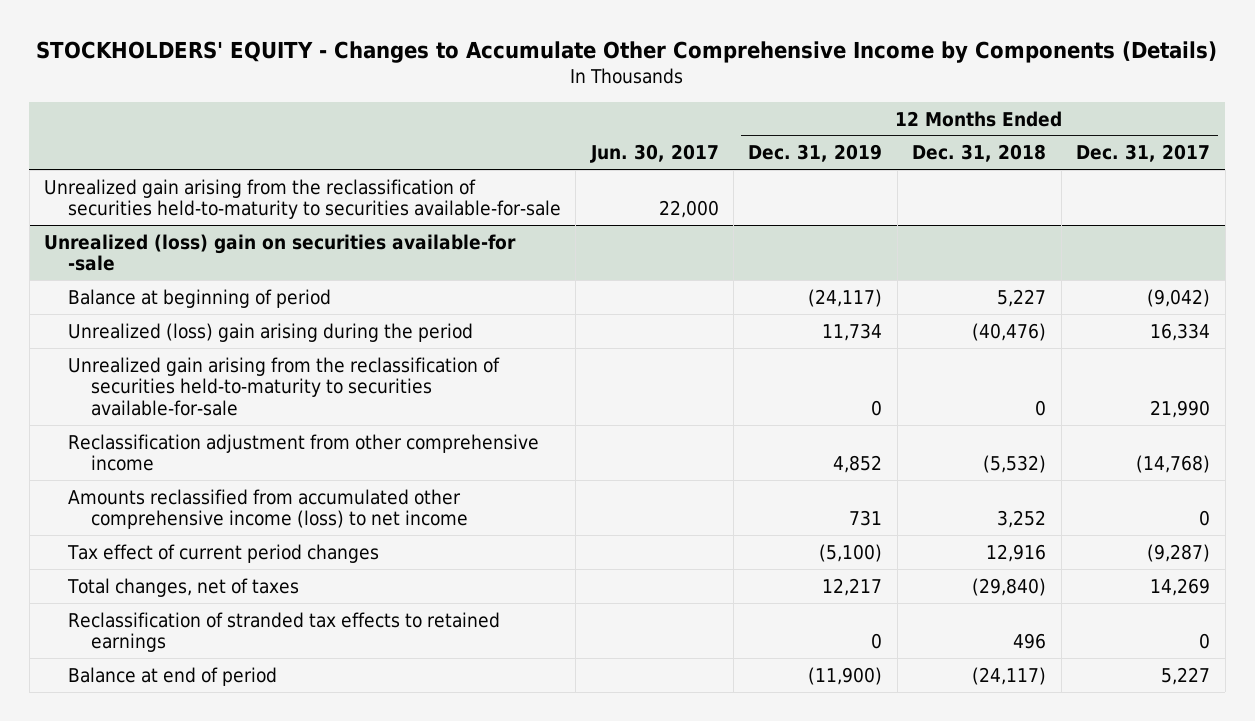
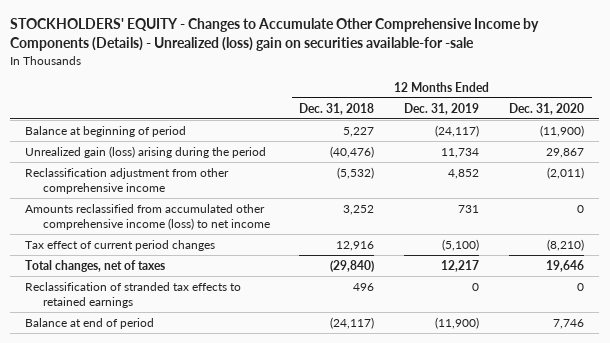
[36,41,1218,64] STOCKHOLDERS' EQUITY - Changes to Accumulate Other Comprehensive Income by Components (Details) -> [10,18,540,52] STOCKHOLDERS' EQUITY - Changes to Accumulate Other Comprehensive Income by Components (Details) - Unrealized (loss) gain on securities available-for -sale
[589,144,719,164] Jun. 30, 2017 -> none
[1076,144,1211,163] Dec. 31, 2017 -> none
none -> [509,102,585,115] Dec. 31, 2020
[44,178,561,220] Unrealized gain arising from the reclassification of securities held-to-maturity to securities available-for-sale -> none
[44,233,517,272] Unrealized (loss) gain on securities available-for -sale -> none
[67,356,500,417] Unrealized gain arising from the reclassification of securities held-to-maturity to securities available-for-sale -> none
[67,322,473,342] Unrealized (loss) gain arising during the period -> [25,145,267,158] Unrealized gain (loss) arising during the period

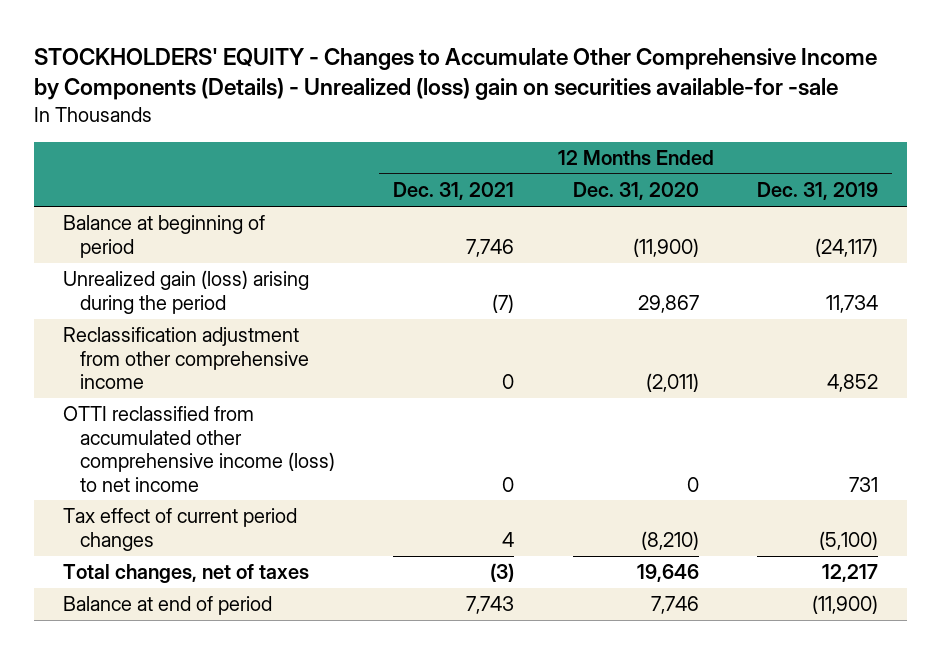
[299,102,375,115] Dec. 31, 2018 -> none
none -> [393,182,515,201] Dec. 31, 2021
[25,203,270,230] Amounts reclassified from accumulated other comprehensive income (loss) to net income -> [63,406,336,492] OTTI reclassified from accumulated other comprehensive income (loss) to net income
[25,281,242,308] Reclassification of stranded tax effects to retained earnings -> none

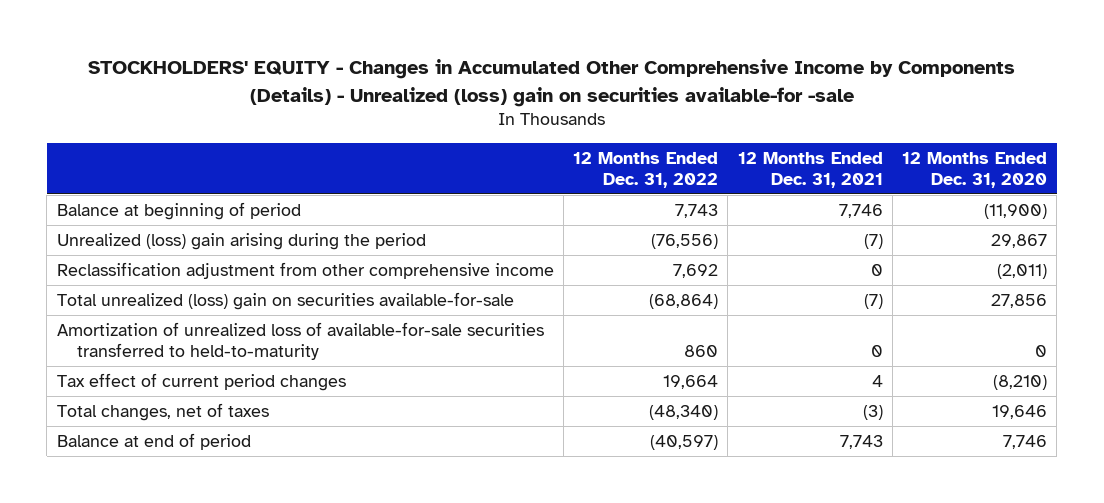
[33,47,877,101] STOCKHOLDERS' EQUITY - Changes to Accumulate Other Comprehensive Income by Components (Details) - Unrealized (loss) gain on securities available-for -sale -> [87,59,1015,107] STOCKHOLDERS' EQUITY - Changes in Accumulated Other Comprehensive Income by Components (Details) - Unrealized (loss) gain on securities available-for -sale
[756,182,878,201] Dec. 31, 2019 -> none
none -> [573,151,719,189] 12 Months Ended Dec. 31, 2022
[63,270,310,314] Unrealized gain (loss) arising during the period -> [56,232,426,250] Unrealized (loss) gain arising during the period
[63,406,336,492] OTTI reclassified from accumulated other comprehensive income (loss) to net income -> none
none -> [56,291,514,310] Total unrealized (loss) gain on securities available-for-sale
none -> [56,321,544,361] Amortization of unrealized loss of available-for-sale securities transferred to held-to-maturity

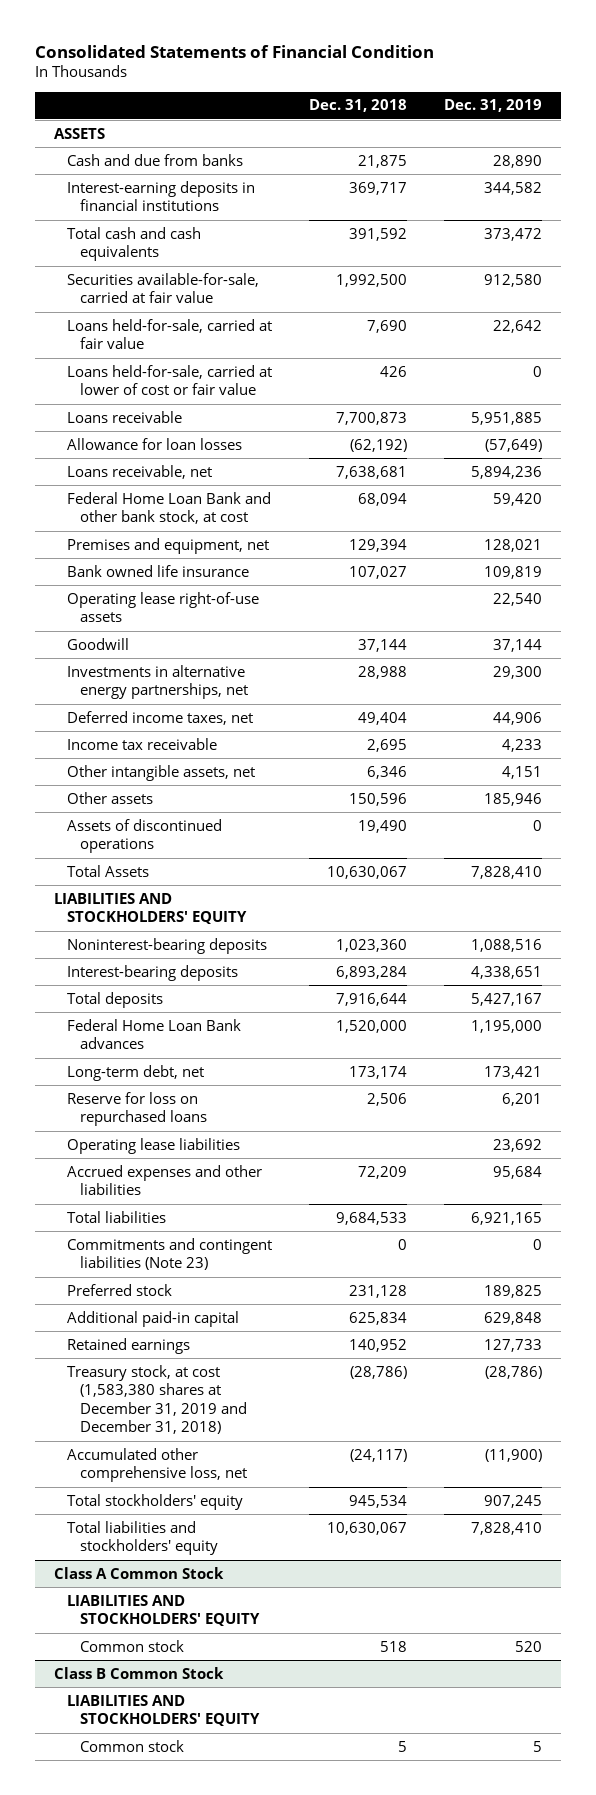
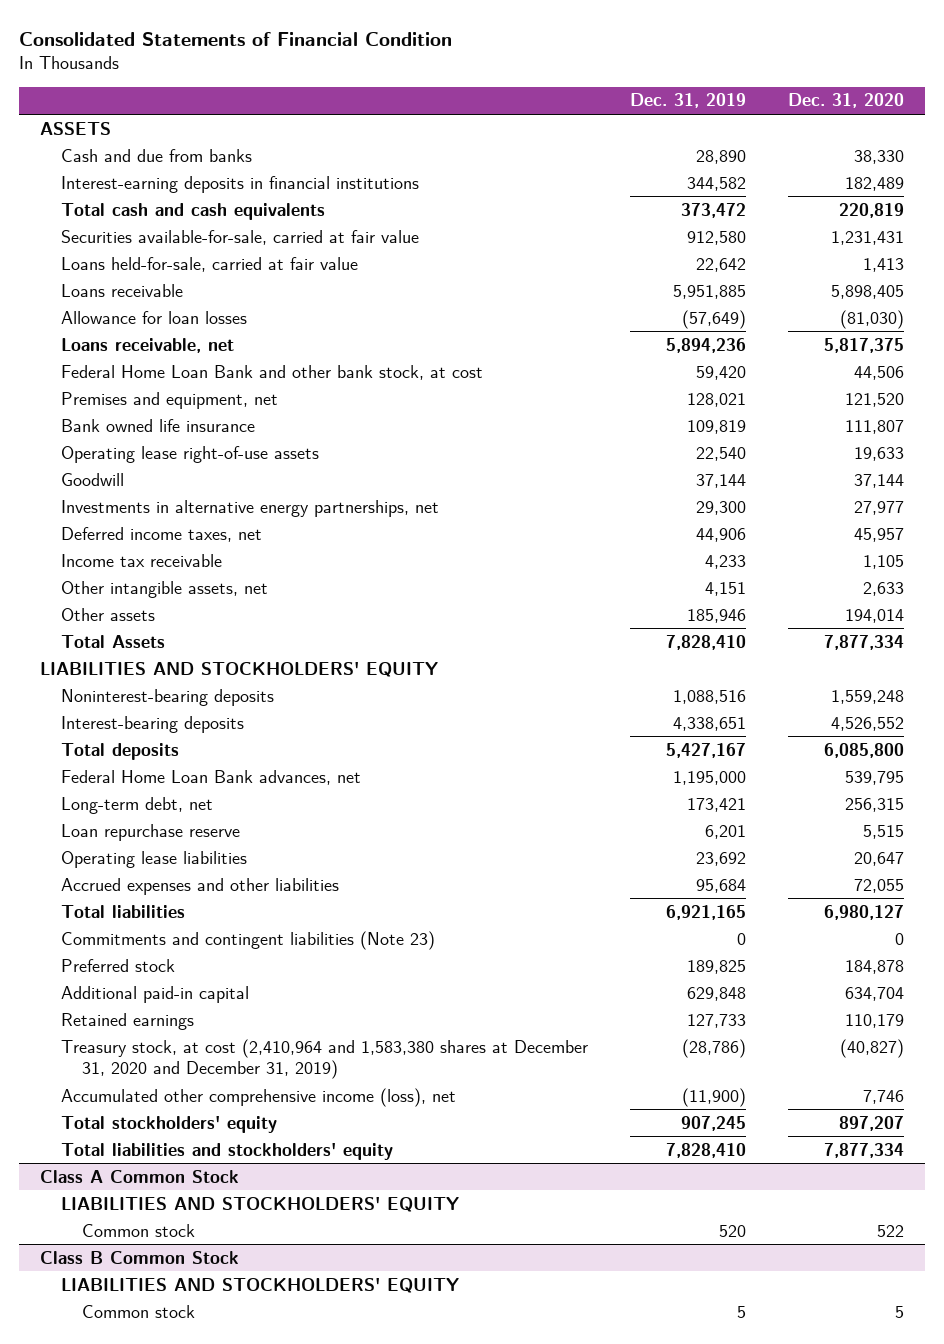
[309,99,408,113] Dec. 31, 2018 -> none
none -> [788,93,905,109] Dec. 31, 2020
[67,364,273,396] Loans held-for-sale, carried at lower of cost or fair value -> none
[67,818,223,854] Assets of discontinued operations -> none
[67,1018,242,1050] Federal Home Loan Bank advances -> [61,769,362,785] Federal Home Loan Bank advances, net
[67,1091,208,1127] Reserve for loss on repurchased loans -> [61,823,241,841] Loan repurchase reserve
[67,1364,248,1435] Treasury stock, at cost (1,583,380 shares at December 31, 2019 and December 31, 2018) -> [61,1038,589,1080] Treasury stock, at cost (2,410,964 and 1,583,380 shares at December 31, 2020 and December 31, 2019)
[67,1447,248,1483] Accumulated other comprehensive loss, net -> [61,1087,457,1107] Accumulated other comprehensive income (loss), net

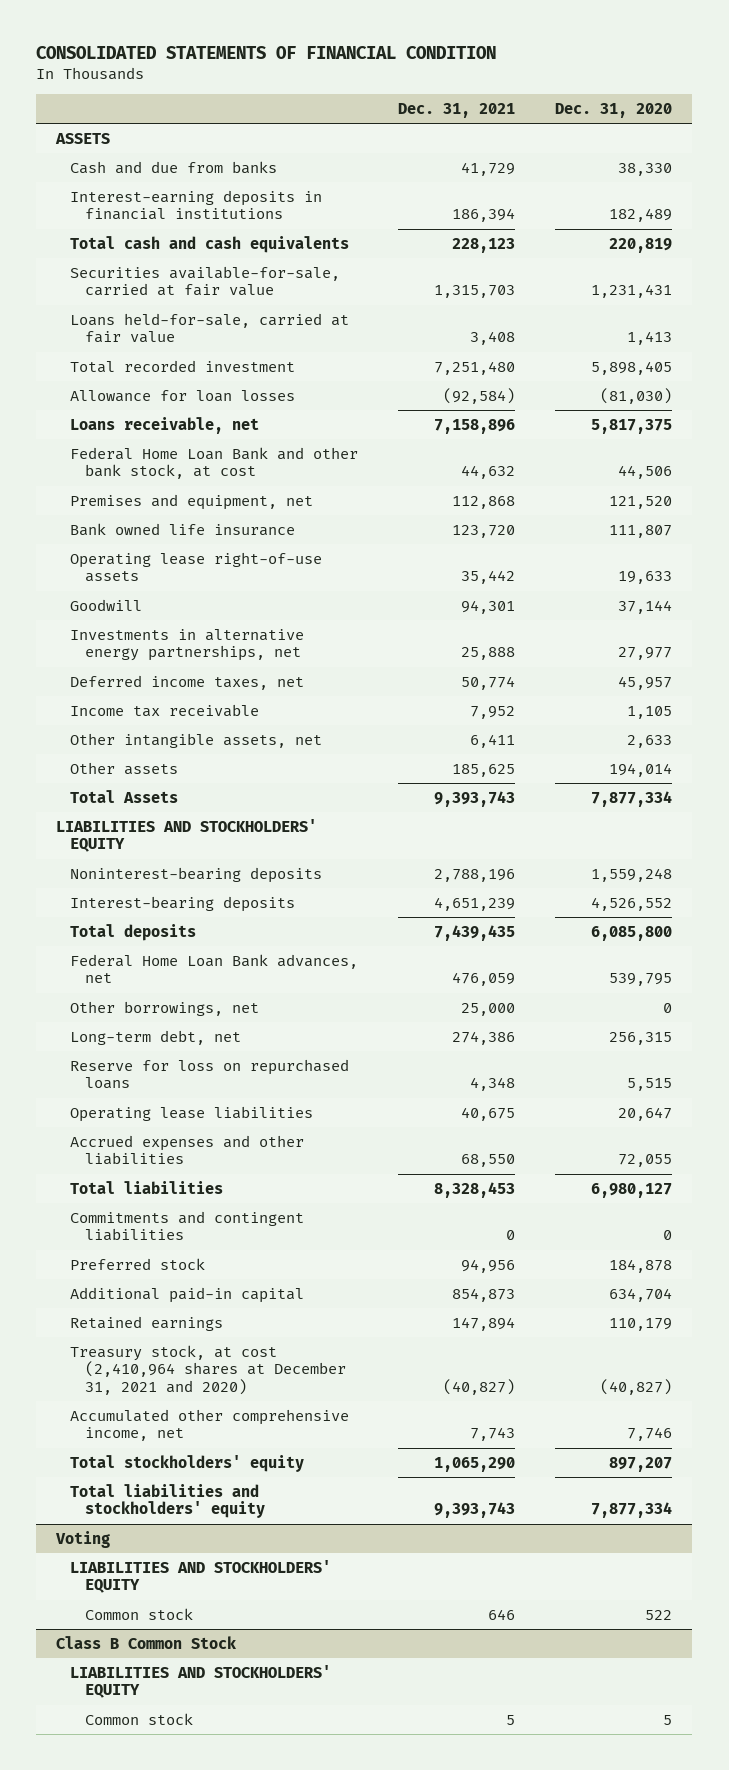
[19,32,453,47] Consolidated Statements of Financial Condition -> [36,46,497,60] CONSOLIDATED STATEMENTS OF FINANCIAL CONDITION
[630,93,747,109] Dec. 31, 2019 -> none
none -> [398,102,516,118] Dec. 31, 2021
[61,283,184,297] Loans receivable -> [70,359,296,373] Total recorded investment
none -> [70,1000,260,1016] Other borrowings, net
[61,823,241,841] Loan repurchase reserve -> [70,1058,350,1090] Reserve for loss on repurchased loans
[61,930,436,950] Commitments and contingent liabilities (Note 23) -> [70,1210,305,1242] Commitments and contingent liabilities
[61,1038,589,1080] Treasury stock, at cost (2,410,964 and 1,583,380 shares at December 31, 2020 and December 31, 2019) -> [70,1344,346,1396] Treasury stock, at cost (2,410,964 shares at December 31, 2021 and 2020)
[61,1087,457,1107] Accumulated other comprehensive income (loss), net -> [70,1408,350,1442] Accumulated other comprehensive income, net
[40,1169,240,1183] Class A Common Stock -> [56,1530,111,1548] Voting

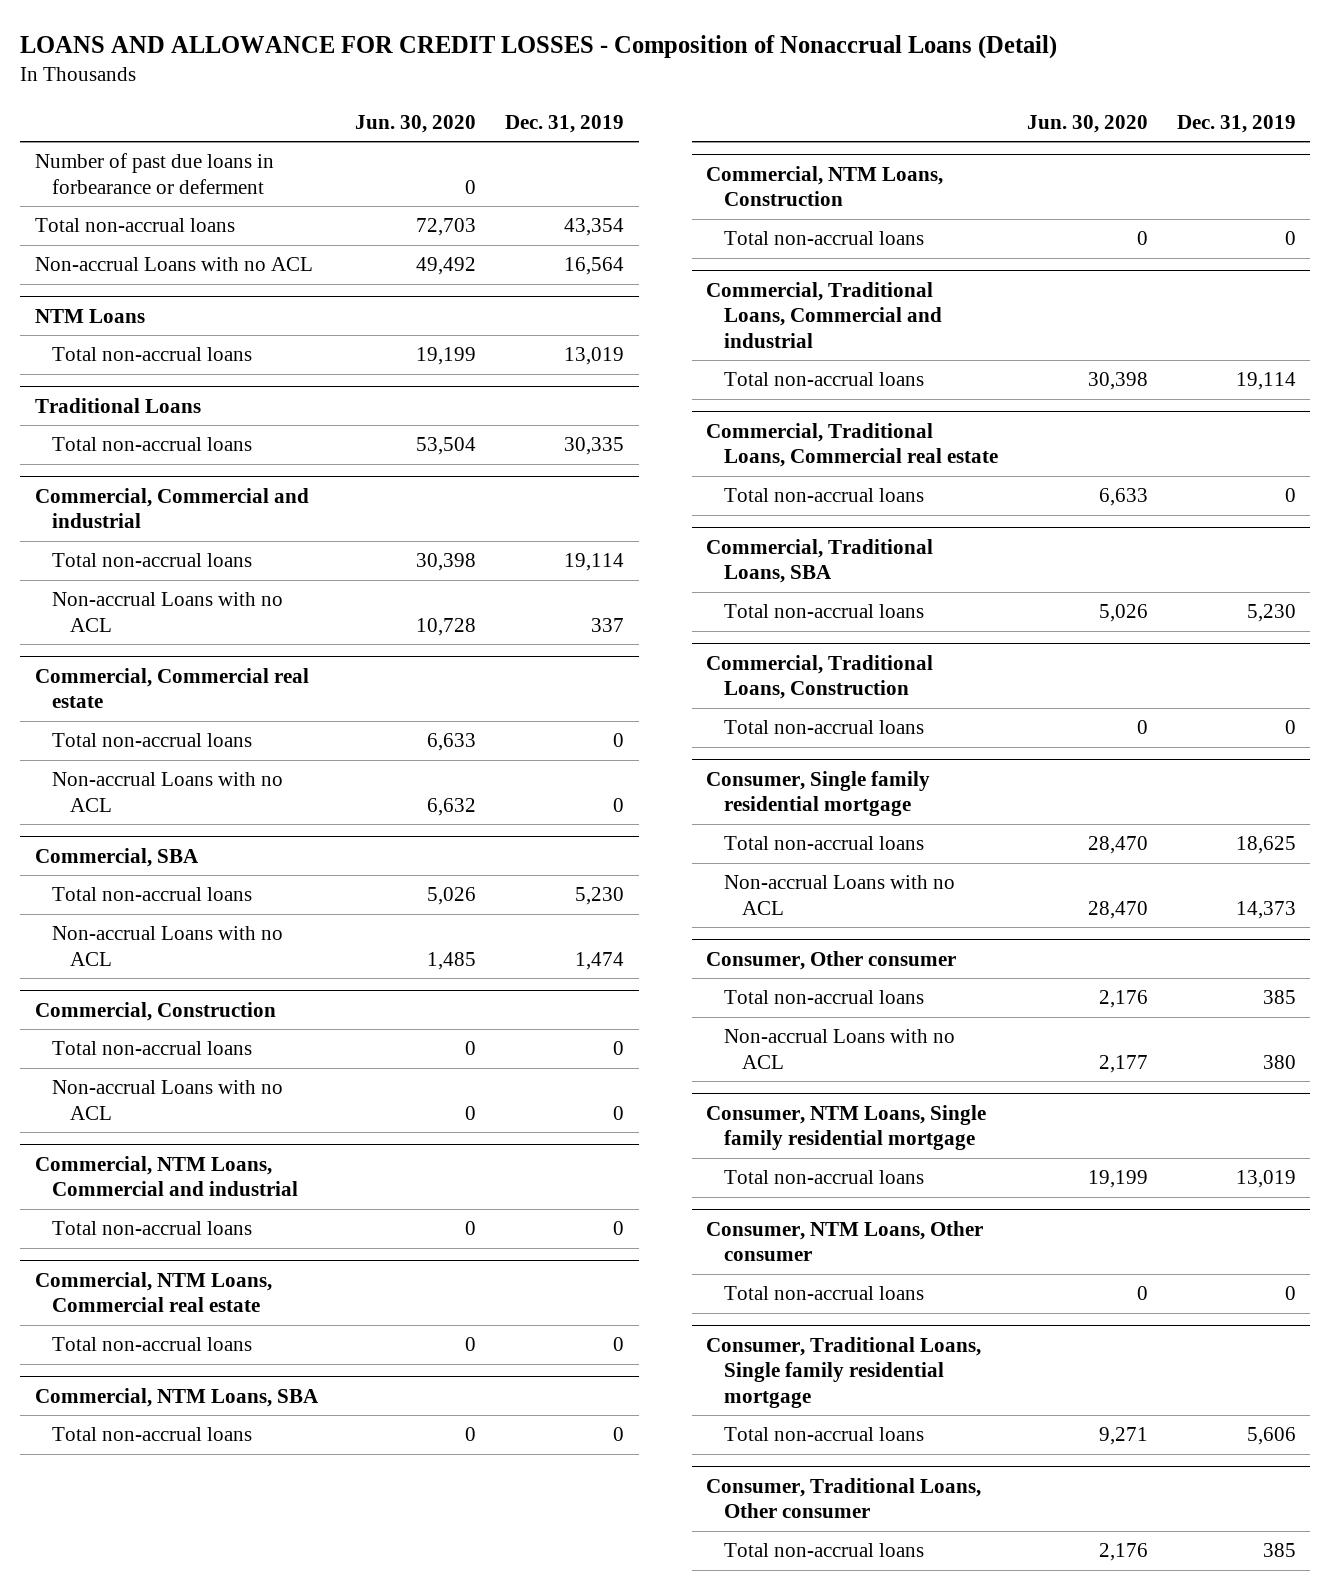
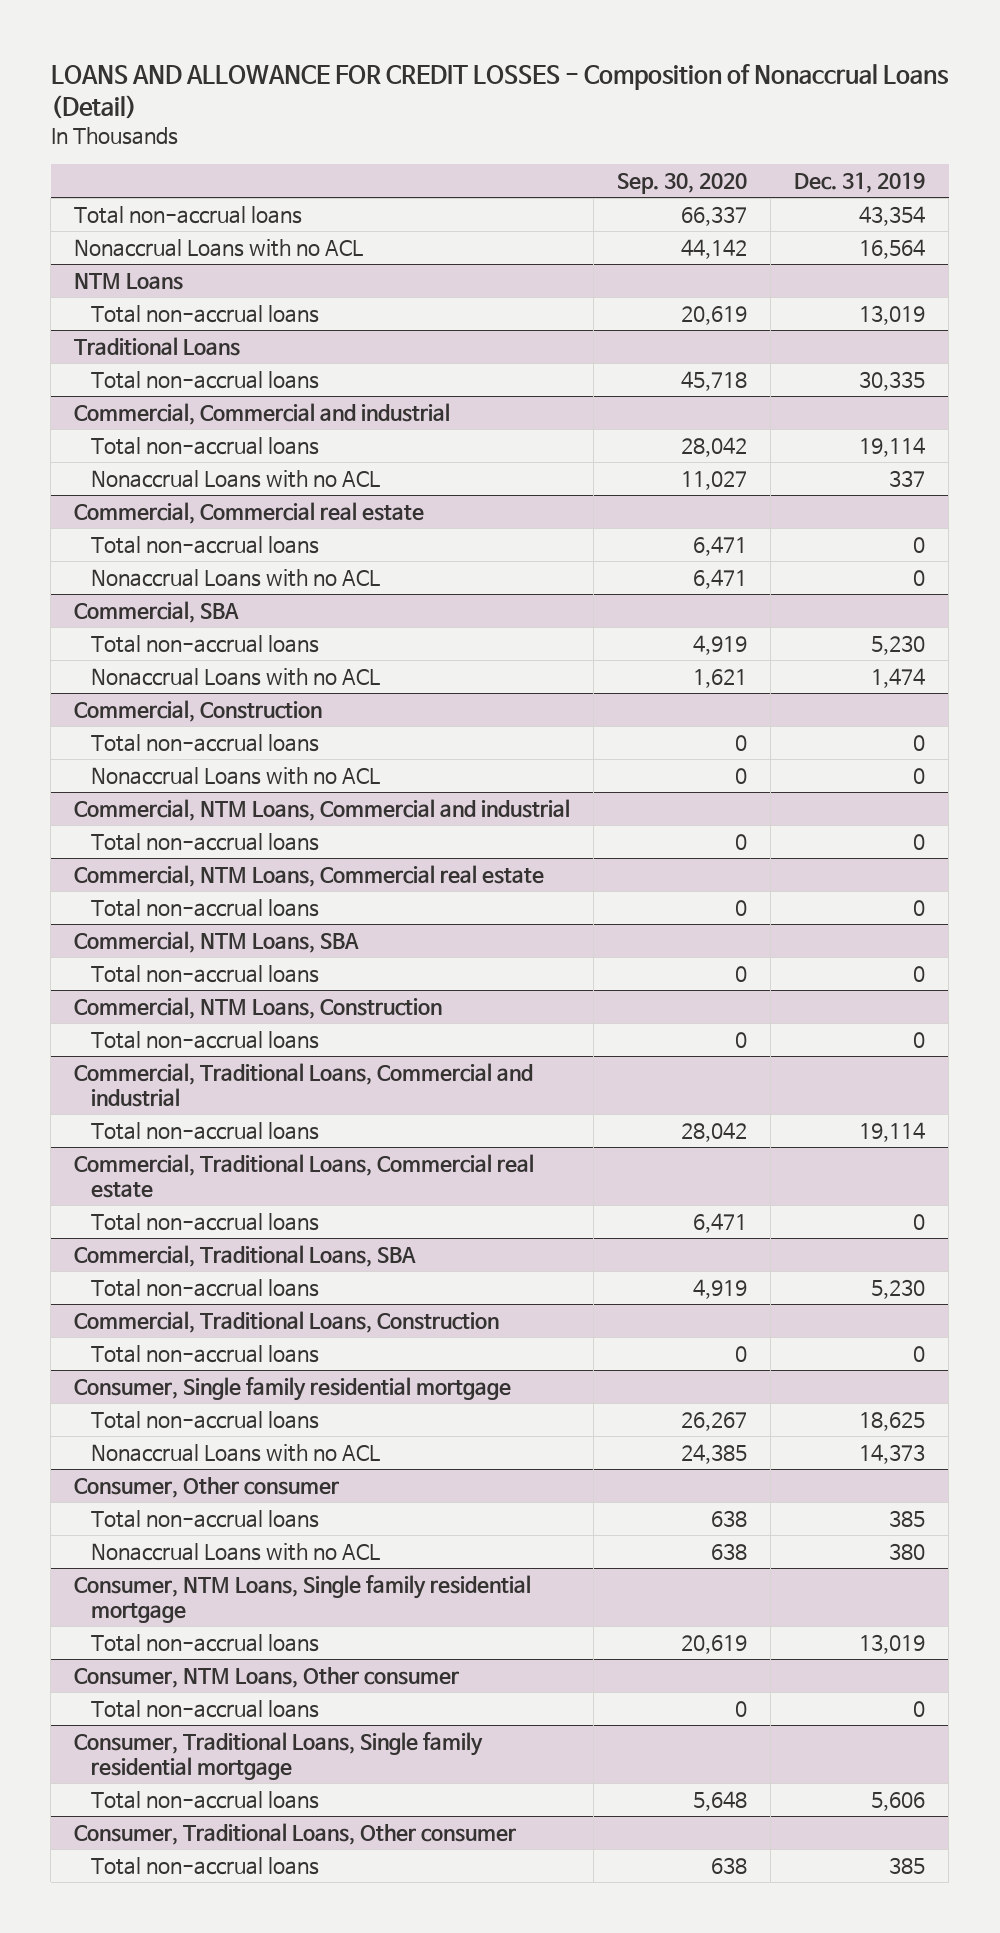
[355,114,477,133] Jun. 30, 2020 -> none
none -> [617,172,748,194] Sep. 30, 2020
[34,153,274,194] Number of past due loans in forbearance or deferment -> none
[34,257,313,272] Non-accrual Loans with no ACL -> [74,239,364,258] Nonaccrual Loans with no ACL
[52,592,284,632] Non-accrual Loans with no ACL -> [90,470,380,489] Nonaccrual Loans with no ACL
[52,772,284,812] Non-accrual Loans with no ACL -> [90,569,380,588] Nonaccrual Loans with no ACL
[52,926,284,966] Non-accrual Loans with no ACL -> [90,668,380,687] Nonaccrual Loans with no ACL
[52,1080,284,1120] Non-accrual Loans with no ACL -> [90,767,380,786] Nonaccrual Loans with no ACL
[723,875,955,915] Non-accrual Loans with no ACL -> [90,1444,380,1463] Nonaccrual Loans with no ACL
[723,1029,955,1069] Non-accrual Loans with no ACL -> [90,1543,380,1562] Nonaccrual Loans with no ACL

